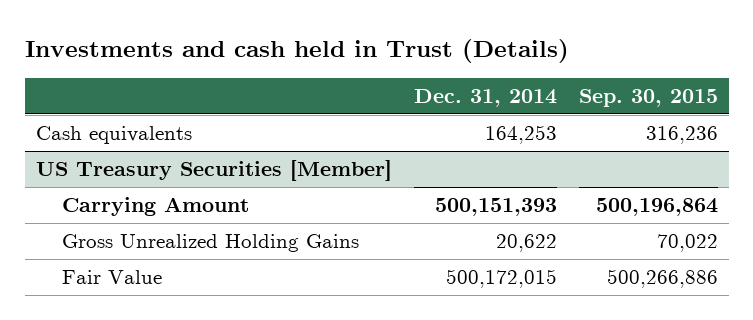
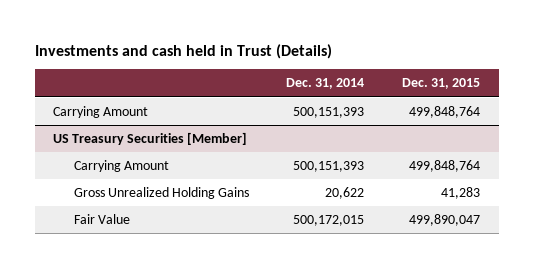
[578,89,718,108] Sep. 30, 2015 -> none
none -> [401,78,480,90] Dec. 31, 2015
[35,126,192,145] Cash equivalents -> none
none -> [53,106,149,119] Carrying Amount

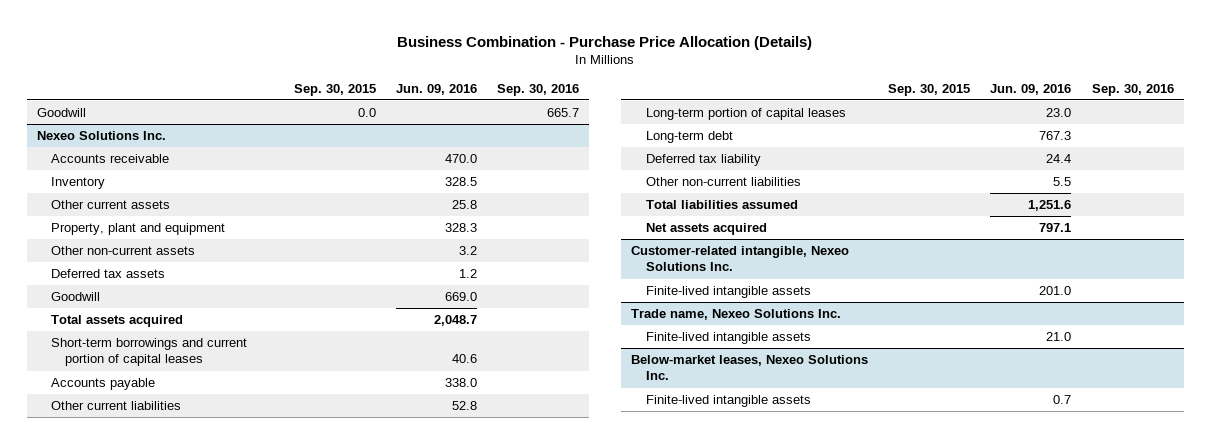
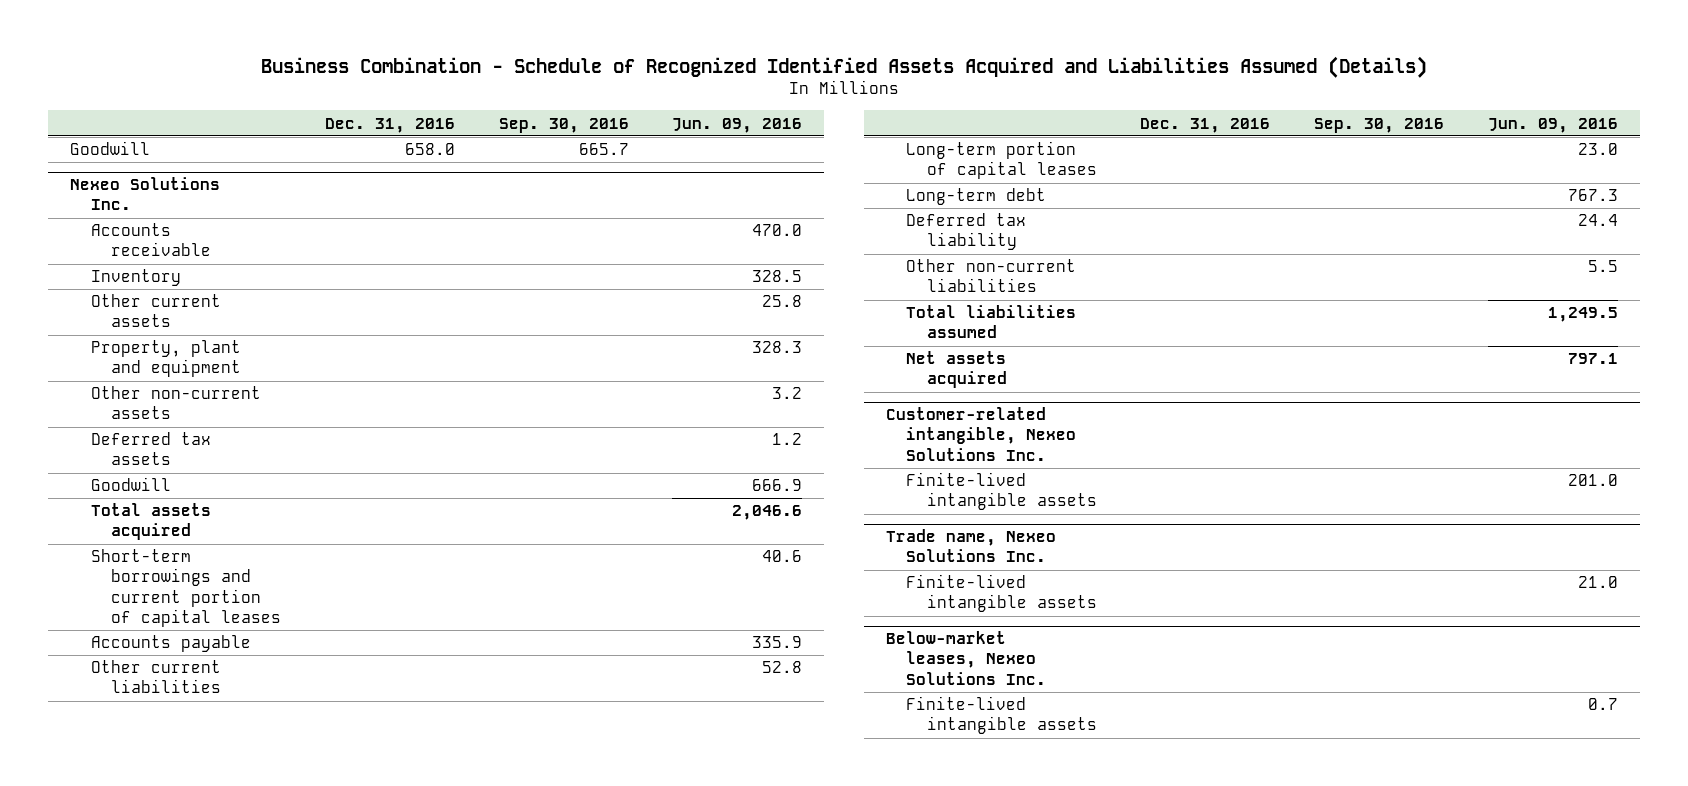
[397,35,813,50] Business Combination - Purchase Price Allocation (Details) -> [261,55,1428,78] Business Combination - Schedule of Recognized Identified Assets Acquired and Liabilities Assumed (Details)
[293,83,376,96] Sep. 30, 2015 -> none
none -> [324,117,455,133] Dec. 31, 2016
[444,292,477,302] 669.0 -> [752,479,803,492] 666.9
[433,315,477,327] 2,048.7 -> [732,505,803,521] 2,046.6
[444,378,477,388] 338.0 -> [752,636,803,649] 335.9
[1028,200,1072,212] 1,251.6 -> [1548,307,1619,323] 1,249.5

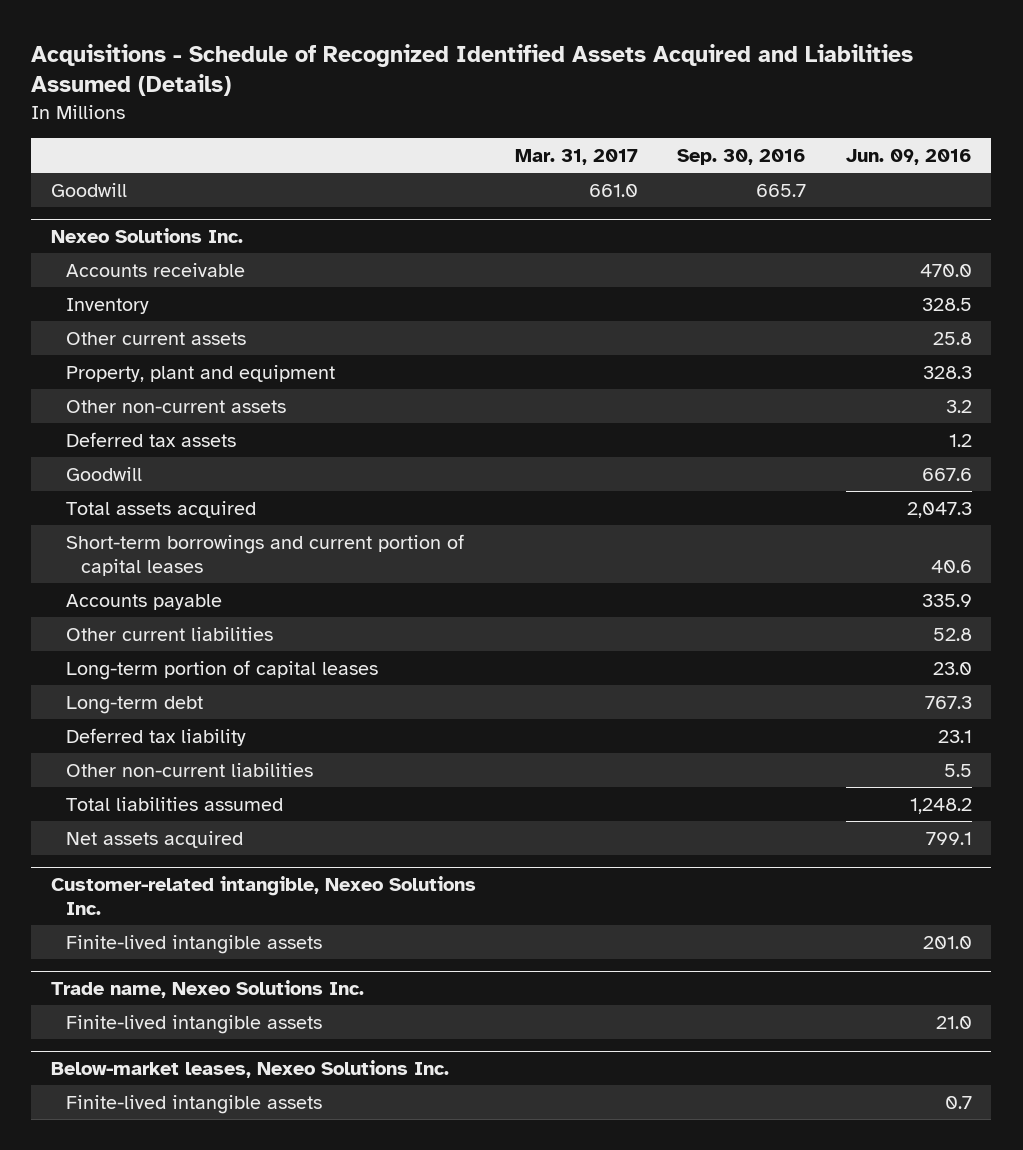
[261,55,1428,78] Business Combination - Schedule of Recognized Identified Assets Acquired and Liabilities Assumed (Details) -> [31,43,914,97] Acquisitions - Schedule of Recognized Identified Assets Acquired and Liabilities Assumed (Details)
[324,117,455,133] Dec. 31, 2016 -> none
none -> [515,148,639,165] Mar. 31, 2017
[752,479,803,492] 666.9 -> [921,467,972,481] 667.6
[732,505,803,521] 2,046.6 -> [906,501,972,518] 2,047.3
[1578,214,1619,227] 24.4 -> [937,729,972,743] 23.1
[1548,307,1619,323] 1,249.5 -> [909,797,972,814] 1,248.2
[1568,353,1619,365] 797.1 -> [925,831,972,845] 799.1

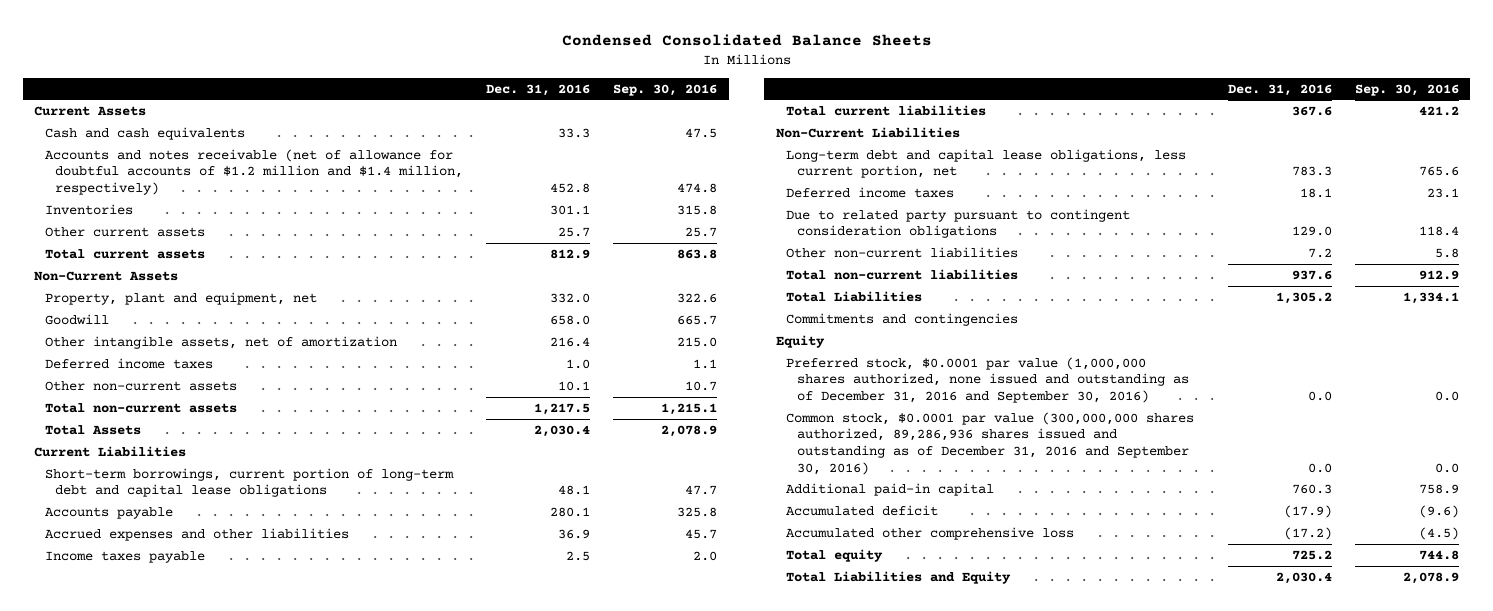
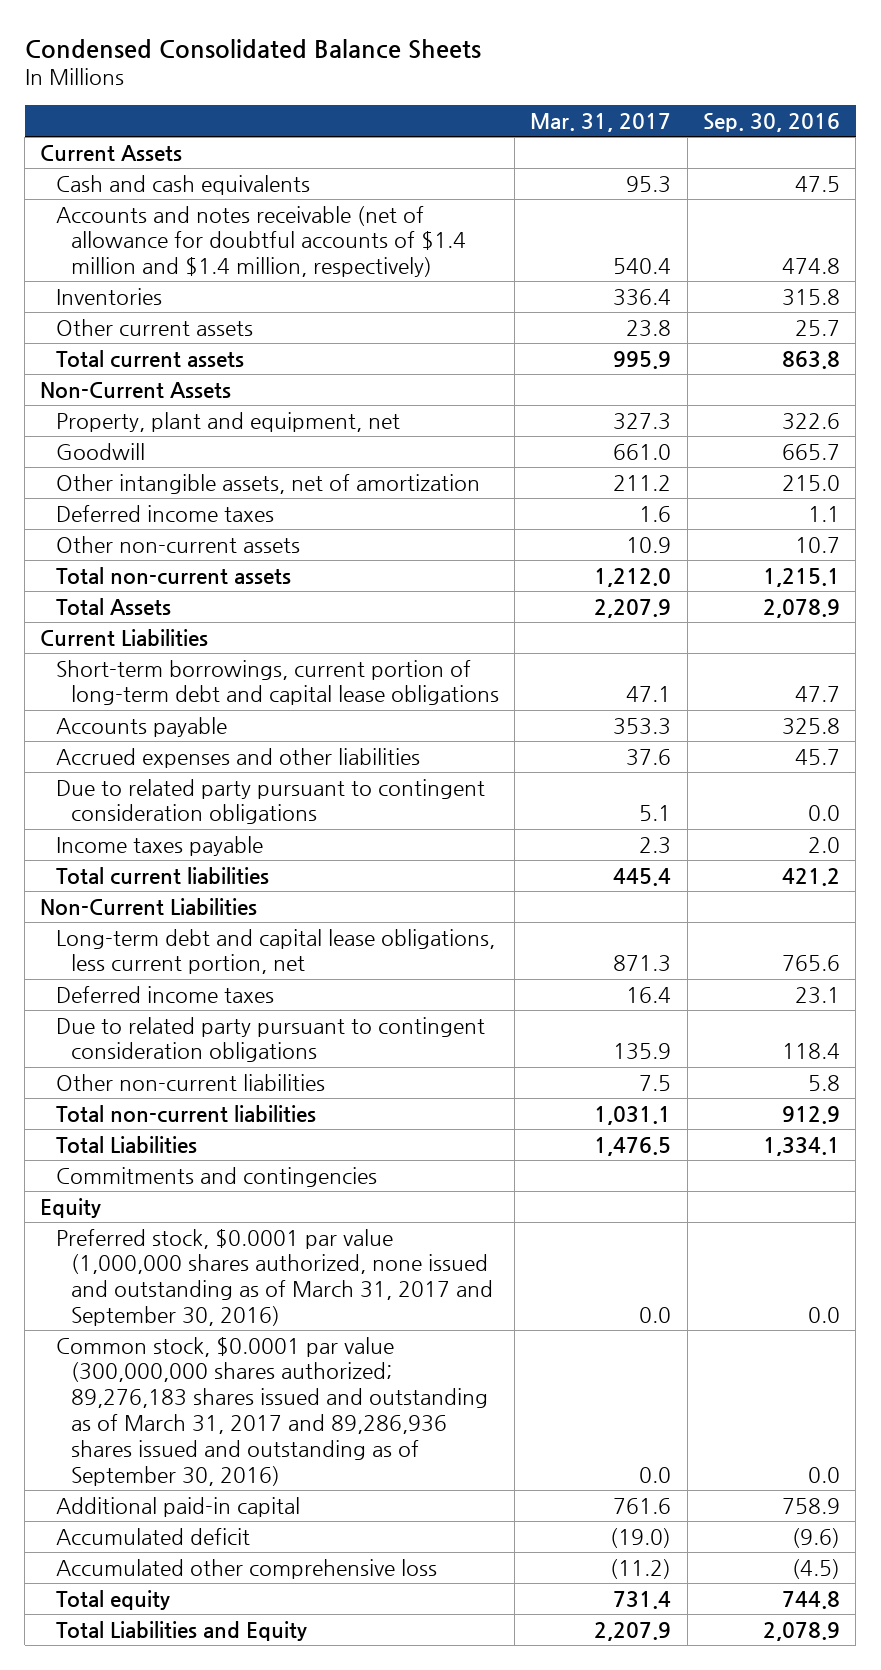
[486,83,591,96] Dec. 31, 2016 -> none
none -> [530,112,672,132] Mar. 31, 2017
[44,148,464,196] Accounts and notes receivable (net of allowance for doubtful accounts of $1.2 million and $1.4 million, respectively) -> [55,205,466,278] Accounts and notes receivable (net of allowance for doubtful accounts of $1.4 million and $1.4 million, respectively)
none -> [55,778,485,825] Due to related party pursuant to contingent consideration obligations
[786,356,1189,404] Preferred stock, $0.0001 par value (1,000,000 shares authorized, none issued and outstanding as of December 31, 2016 and September 30, 2016) -> [55,1228,493,1327] Preferred stock, $0.0001 par value (1,000,000 shares authorized, none issued and outstanding as of March 31, 2017 and September 30, 2016)
[786,411,1195,475] Common stock, $0.0001 par value (300,000,000 shares authorized, 89,286,936 shares issued and outstanding as of December 31, 2016 and September 30, 2016) -> [55,1336,488,1486] Common stock, $0.0001 par value (300,000,000 shares authorized; 89,276,183 shares issued and outstanding as of March 31, 2017 and 89,286,936 shares issued and outstanding as of September 30, 2016)

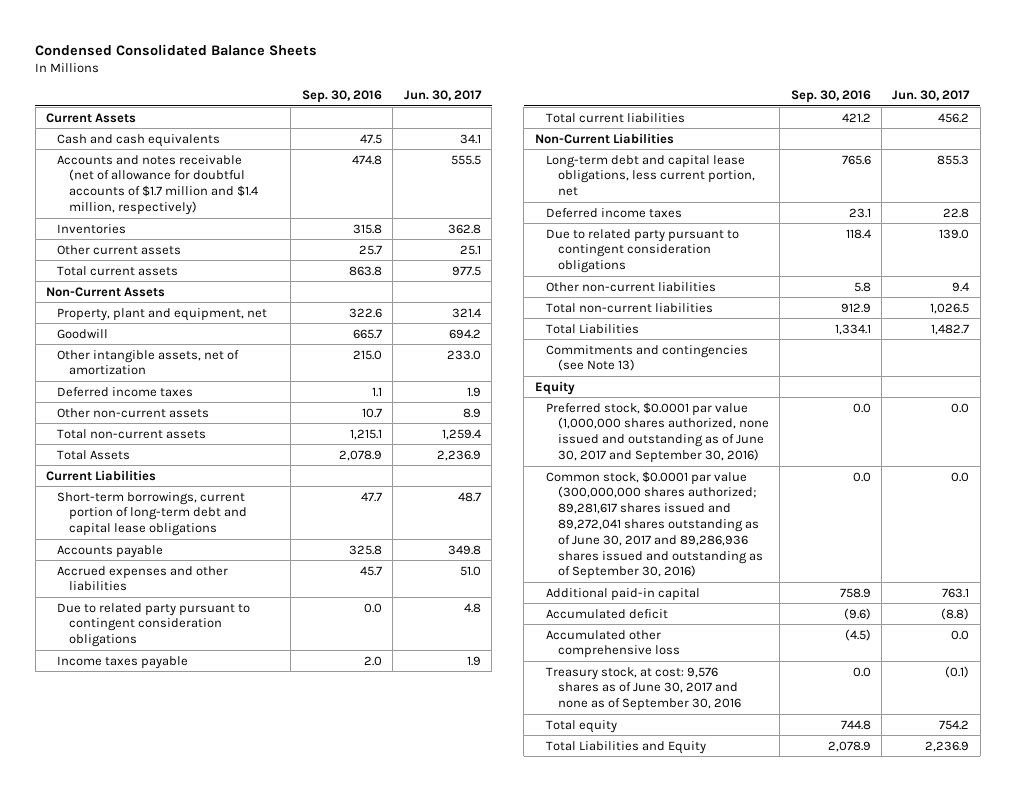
[530,112,672,132] Mar. 31, 2017 -> none
none -> [403,90,482,102] Jun. 30, 2017
[55,205,466,278] Accounts and notes receivable (net of allowance for doubtful accounts of $1.4 million and $1.4 million, respectively) -> [57,154,259,216] Accounts and notes receivable (net of allowance for doubtful accounts of $1.7 million and $1.4 million, respectively)
[55,1166,377,1187] Commitments and contingencies -> [546,344,749,372] Commitments and contingencies (see Note 13)
[55,1228,493,1327] Preferred stock, $0.0001 par value (1,000,000 shares authorized, none issued and outstanding as of March 31, 2017 and September 30, 2016) -> [546,401,769,464] Preferred stock, $0.0001 par value (1,000,000 shares authorized, none issued and outstanding as of June 30, 2017 and September 30, 2016)
[55,1336,488,1486] Common stock, $0.0001 par value (300,000,000 shares authorized; 89,276,183 shares issued and outstanding as of March 31, 2017 and 89,286,936 shares issued and outstanding as of September 30, 2016) -> [546,470,763,580] Common stock, $0.0001 par value (300,000,000 shares authorized; 89,281,617 shares issued and 89,272,041 shares outstanding as of June 30, 2017 and 89,286,936 shares issued and outstanding as of September 30, 2016)
none -> [546,666,741,712] Treasury stock, at cost: 9,576 shares as of June 30, 2017 and none as of September 30, 2016

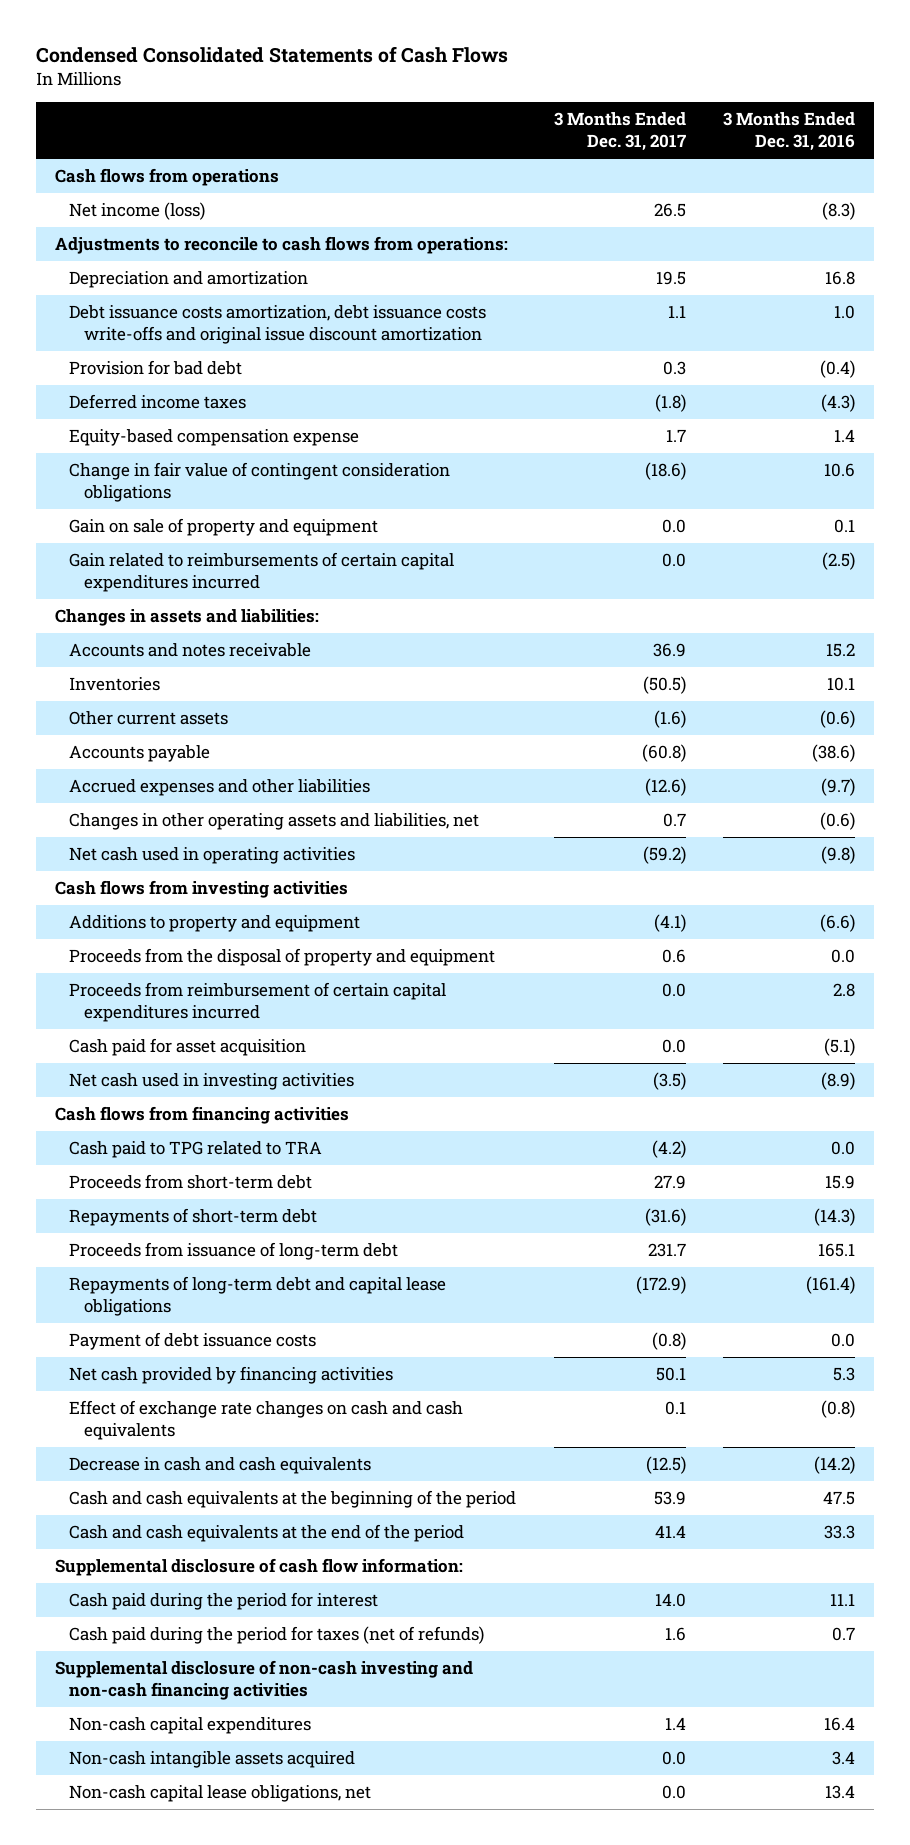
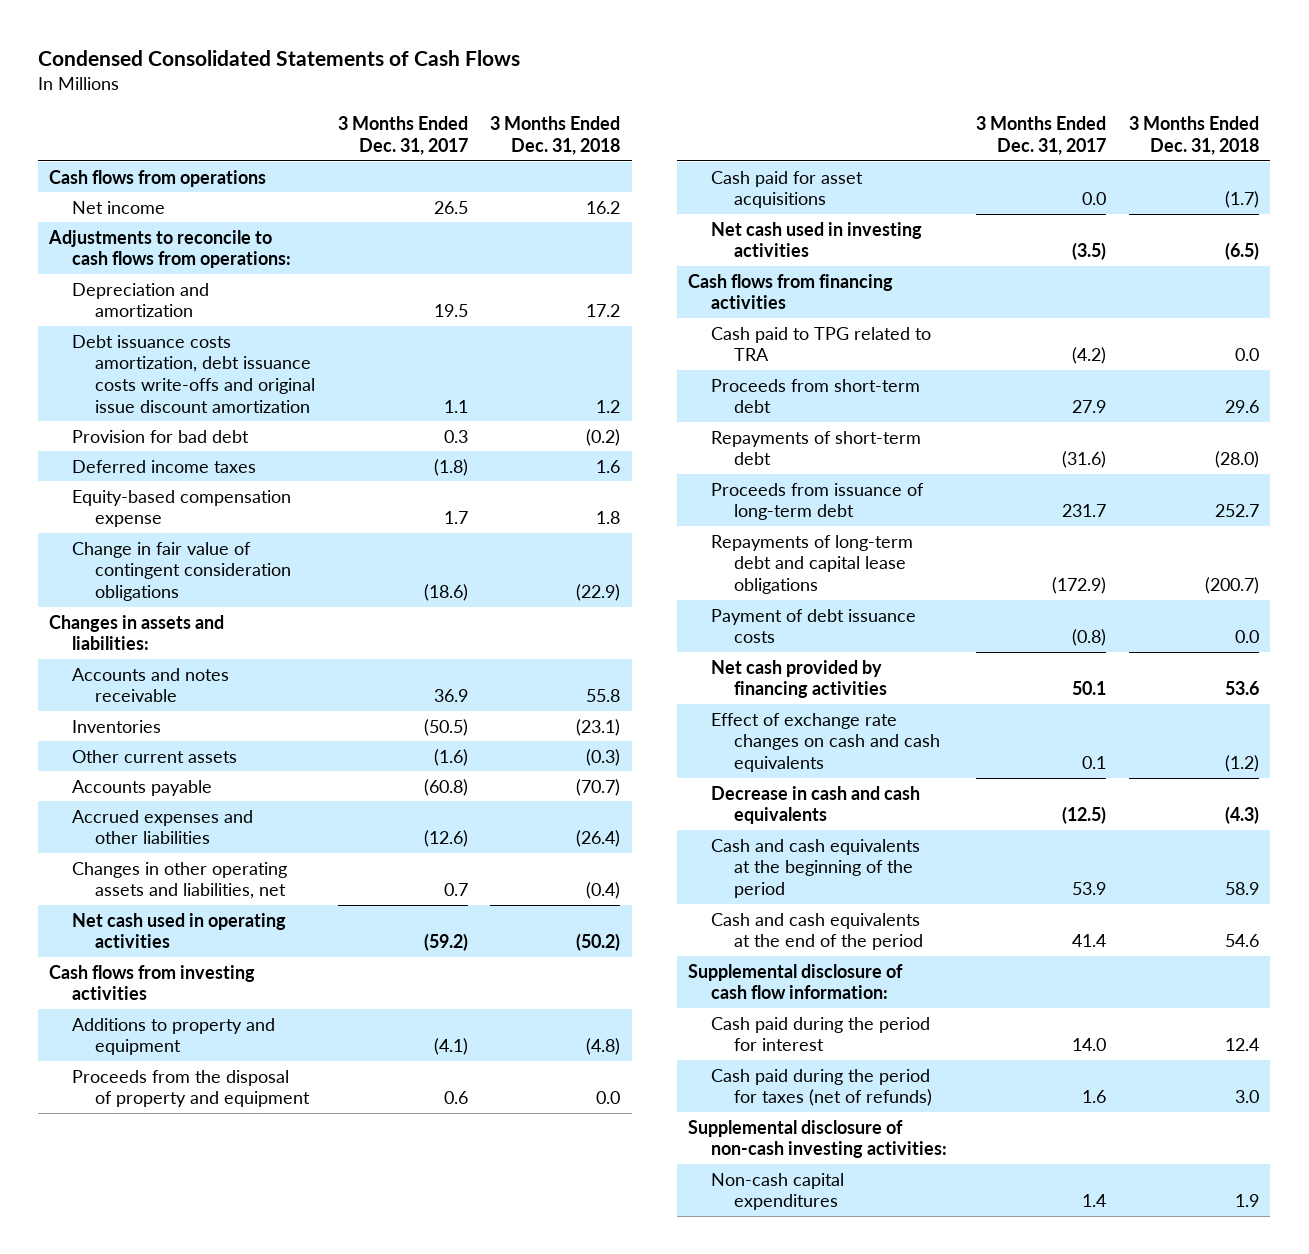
[723,112,856,152] 3 Months Ended Dec. 31, 2016 -> none
none -> [490,116,621,155] 3 Months Ended Dec. 31, 2018
[69,201,206,220] Net income (loss) -> [72,200,166,214] Net income
[69,517,379,536] Gain on sale of property and equipment -> none
[69,551,455,593] Gain related to reimbursements of certain capital expenditures incurred -> none
[69,981,447,1023] Proceeds from reimbursement of certain capital expenditures incurred -> none
[69,1037,307,1056] Cash paid for asset acquisition -> [710,170,863,209] Cash paid for asset acquisitions
[54,1659,473,1701] Supplemental disclosure of non-cash investing and non-cash financing activities -> [688,1119,947,1159] Supplemental disclosure of non-cash investing activities:
[69,1750,356,1768] Non-cash intangible assets acquired -> none
[69,1784,372,1802] Non-cash capital lease obligations, net -> none

